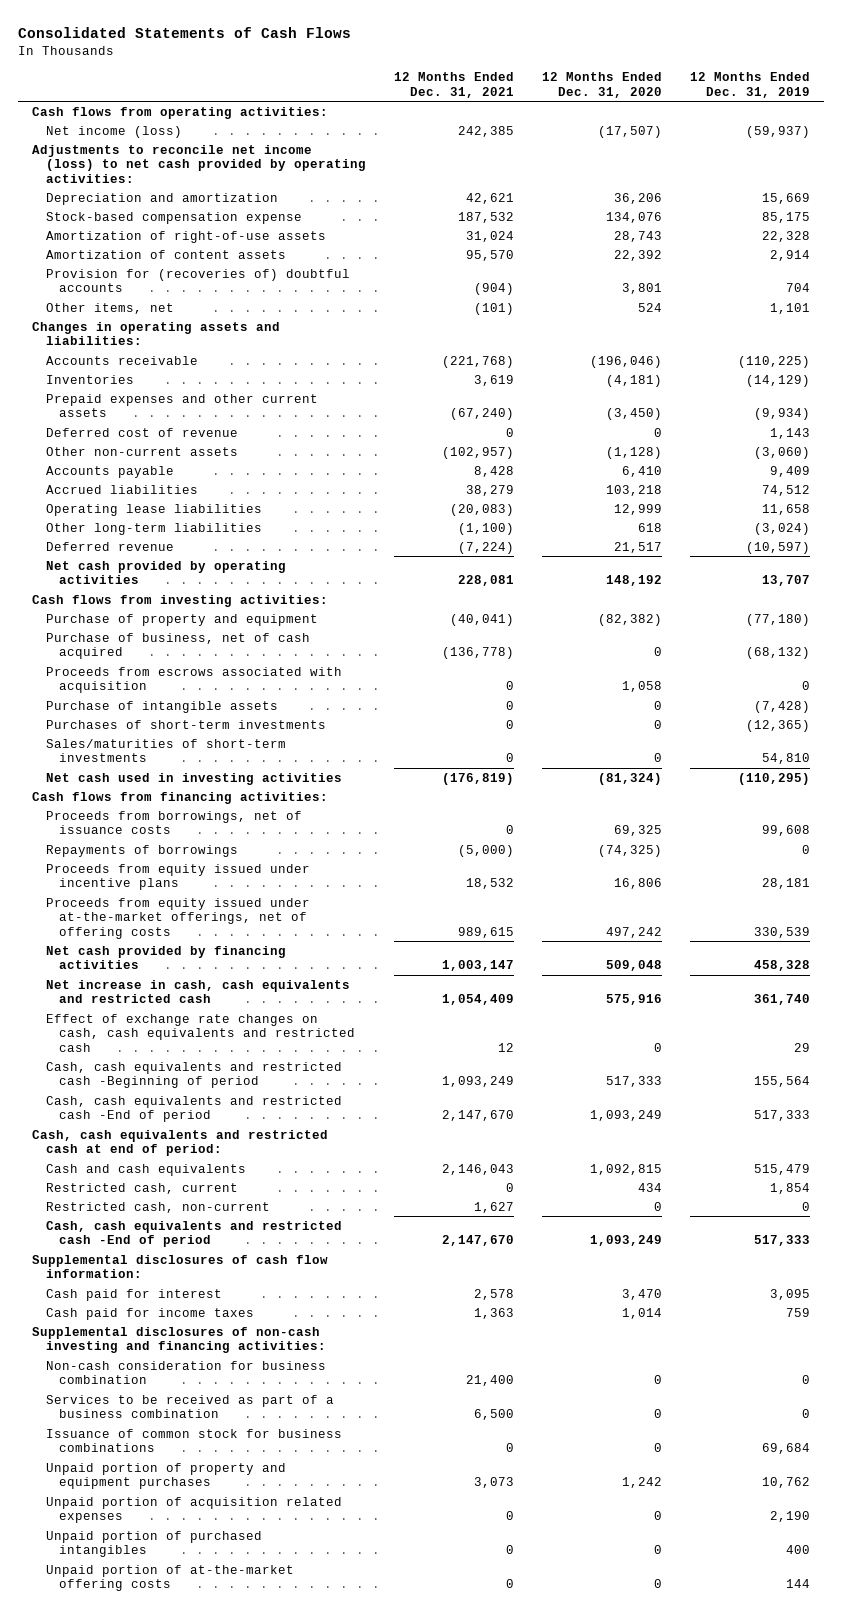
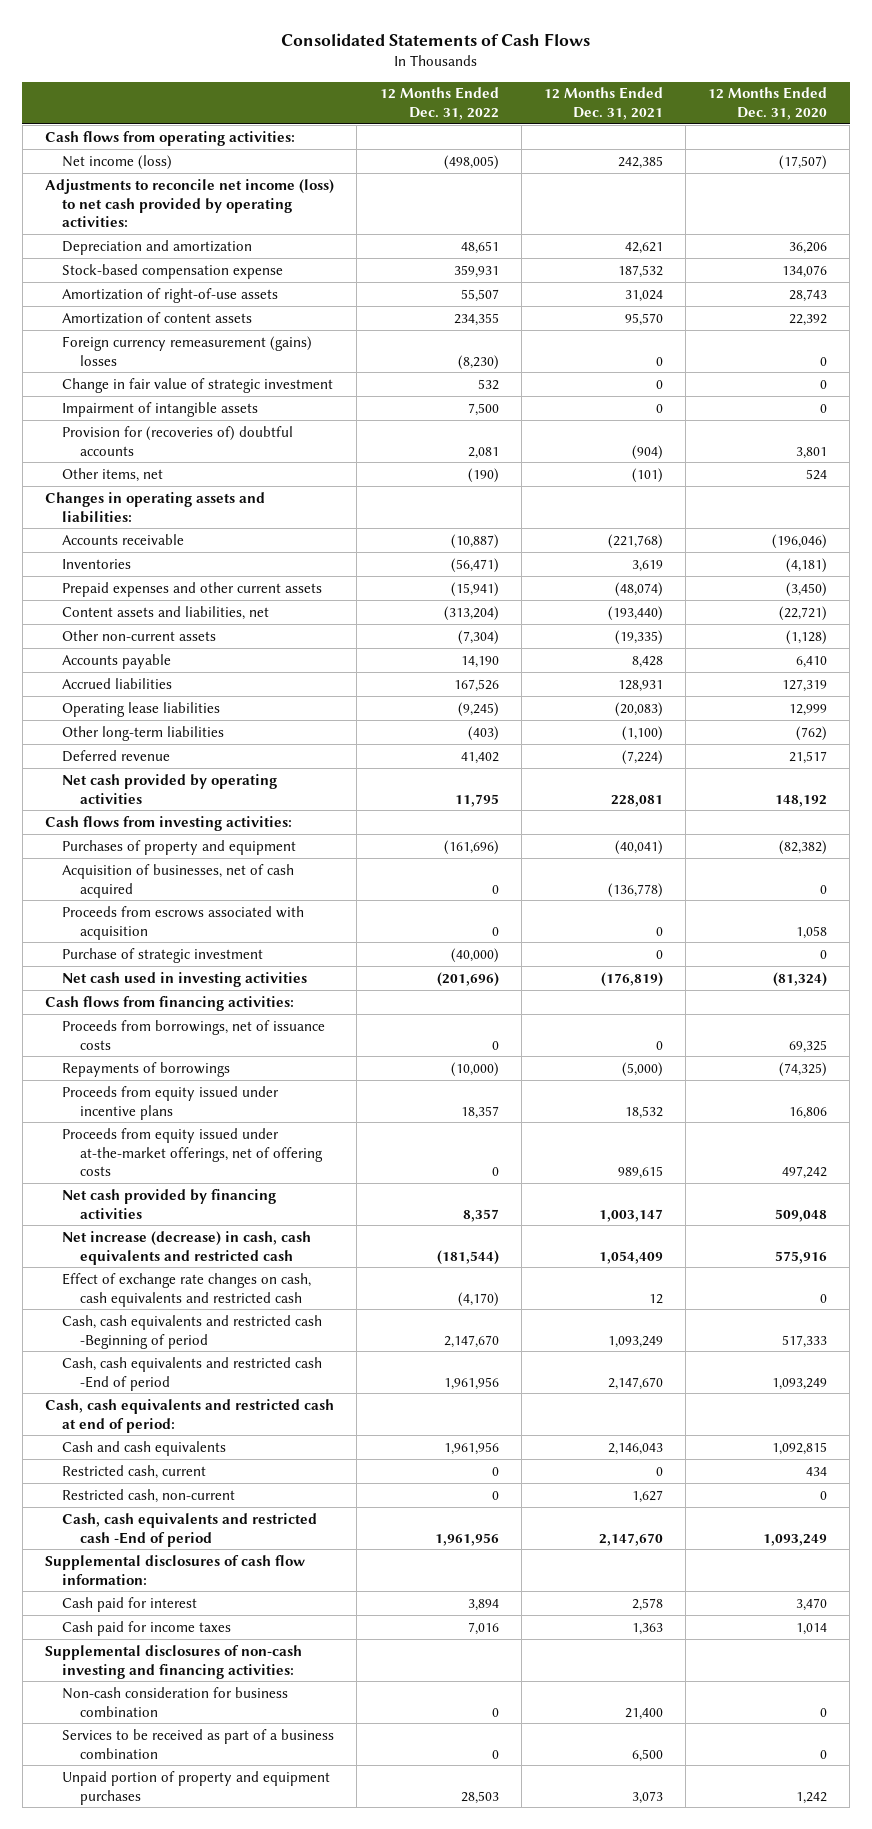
[689,72,810,98] 12 Months Ended Dec. 31, 2019 -> none
none -> [379,87,499,121] 12 Months Ended Dec. 31, 2022
none -> [62,335,313,366] Foreign currency remeasurement (gains) losses
none -> [62,377,334,393] Change in fair value of strategic investment
none -> [62,401,259,417] Impairment of intangible assets
[45,427,238,437] Deferred cost of revenue -> none
[449,408,514,421] (67,240) -> [614,581,663,597] (48,074)
none -> [62,605,270,620] Content assets and liabilities, net
[441,446,514,459] (102,957) -> [614,629,663,645] (19,335)
[465,484,514,496] 38,279 -> [617,679,663,692] 128,931
[605,484,662,496] 103,218 -> [782,678,828,692] 127,319
[637,522,662,532] 618 -> [796,725,828,741] (762)
[45,613,318,626] Purchase of property and equipment -> [62,839,297,855] Purchases of property and equipment
[45,632,310,660] Purchase of business, net of cash acquired -> [62,863,295,898] Acquisition of businesses, net of cash acquired
[45,700,278,713] Purchase of intangible assets -> none
[45,719,326,729] Purchases of short-term investments -> none
[45,738,286,763] Sales/maturities of short-term investments -> none
none -> [62,947,264,963] Purchase of strategic investment
[45,979,350,1004] Net increase in cash, cash equivalents and restricted cash -> [62,1230,312,1265] Net increase (decrease) in cash, cash equivalents and restricted cash
[45,1428,342,1453] Issuance of common stock for business combinations -> none
[45,1496,342,1524] Unpaid portion of acquisition related expenses -> none
[45,1530,262,1558] Unpaid portion of purchased intangibles -> none
[45,1564,294,1592] Unpaid portion of at-the-market offering costs -> none

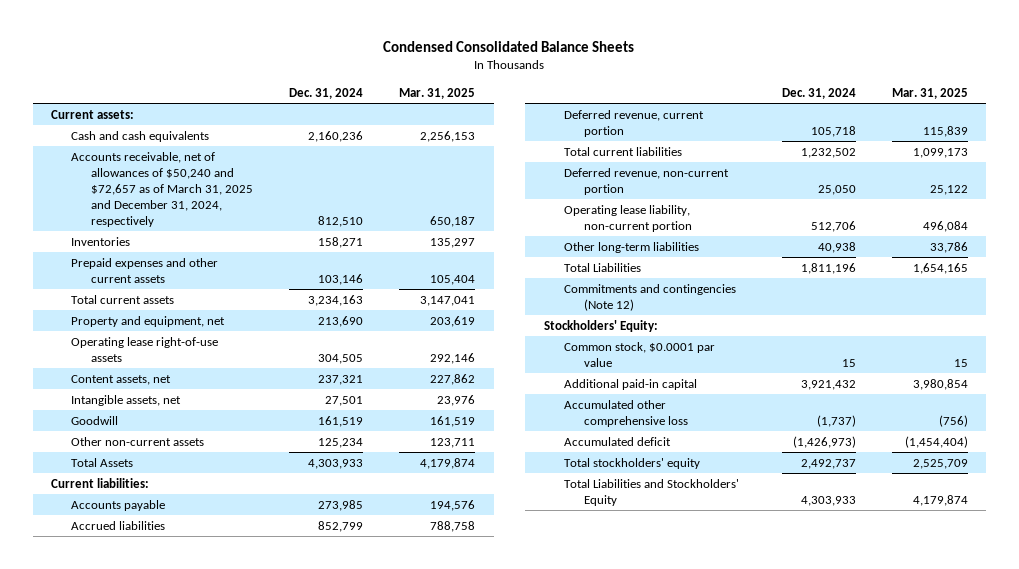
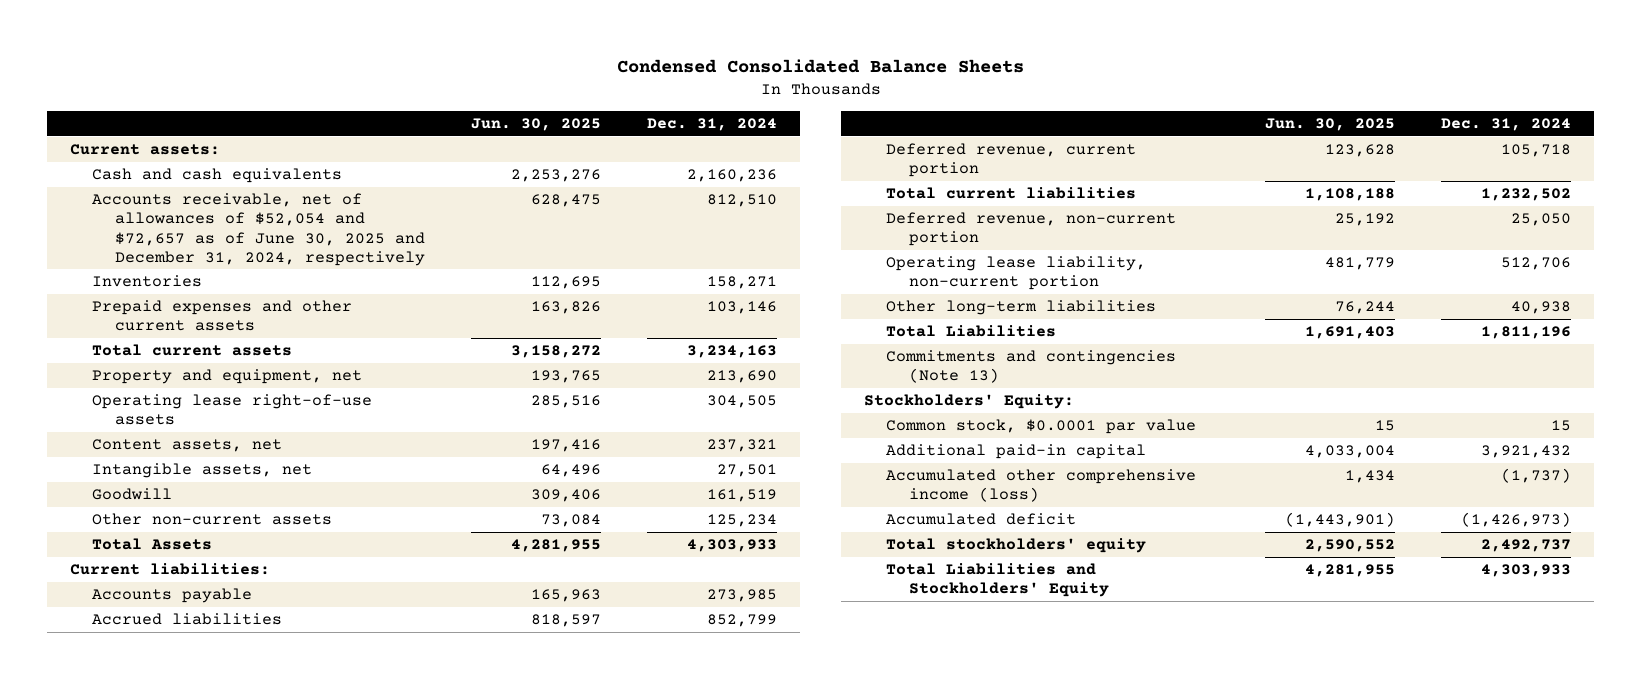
[399,87,476,99] Mar. 31, 2025 -> none
none -> [470,118,601,132] Jun. 30, 2025
[70,151,253,227] Accounts receivable, net of allowances of $50,240 and $72,657 as of March 31, 2025 and December 31, 2024, respectively -> [92,193,425,266] Accounts receivable, net of allowances of $52,054 and $72,657 as of June 30, 2025 and December 31, 2024, respectively
[563,283,736,311] Commitments and contingencies (Note 12) -> [886,350,1177,384] Commitments and contingencies (Note 13)
[563,399,688,427] Accumulated other comprehensive loss -> [886,469,1197,503] Accumulated other comprehensive income (loss)

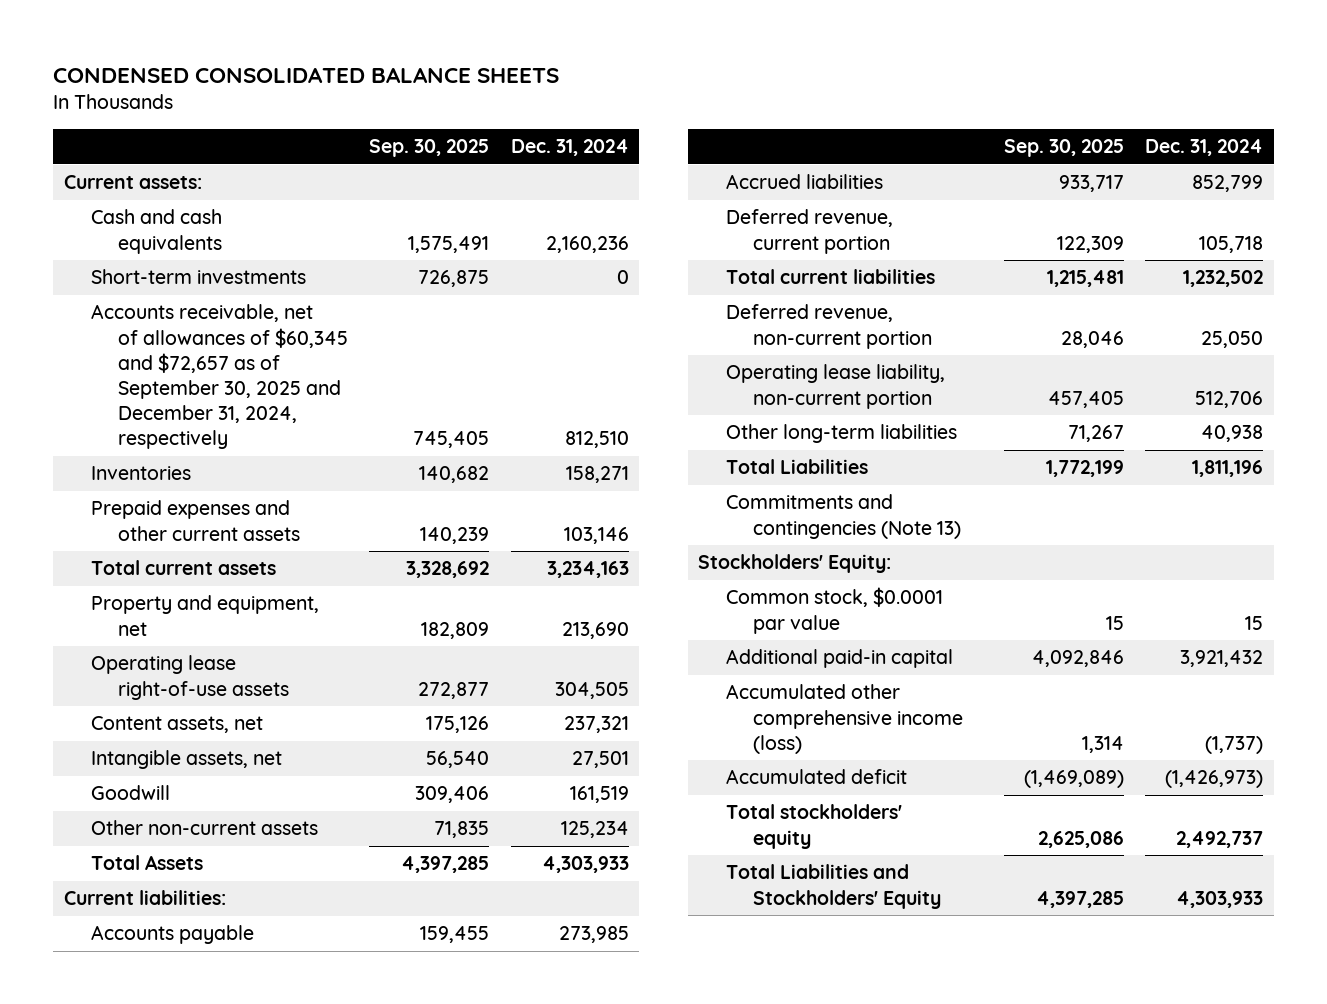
[616,59,1024,74] Condensed Consolidated Balance Sheets -> [53,67,560,84] CONDENSED CONSOLIDATED BALANCE SHEETS
[470,118,601,132] Jun. 30, 2025 -> none
none -> [369,139,490,158] Sep. 30, 2025
none -> [90,269,306,285] Short-term investments
[92,193,425,266] Accounts receivable, net of allowances of $52,054 and $72,657 as of June 30, 2025 and December 31, 2024, respectively -> [90,304,349,450] Accounts receivable, net of allowances of $60,345 and $72,657 as of September 30, 2025 and December 31, 2024, respectively

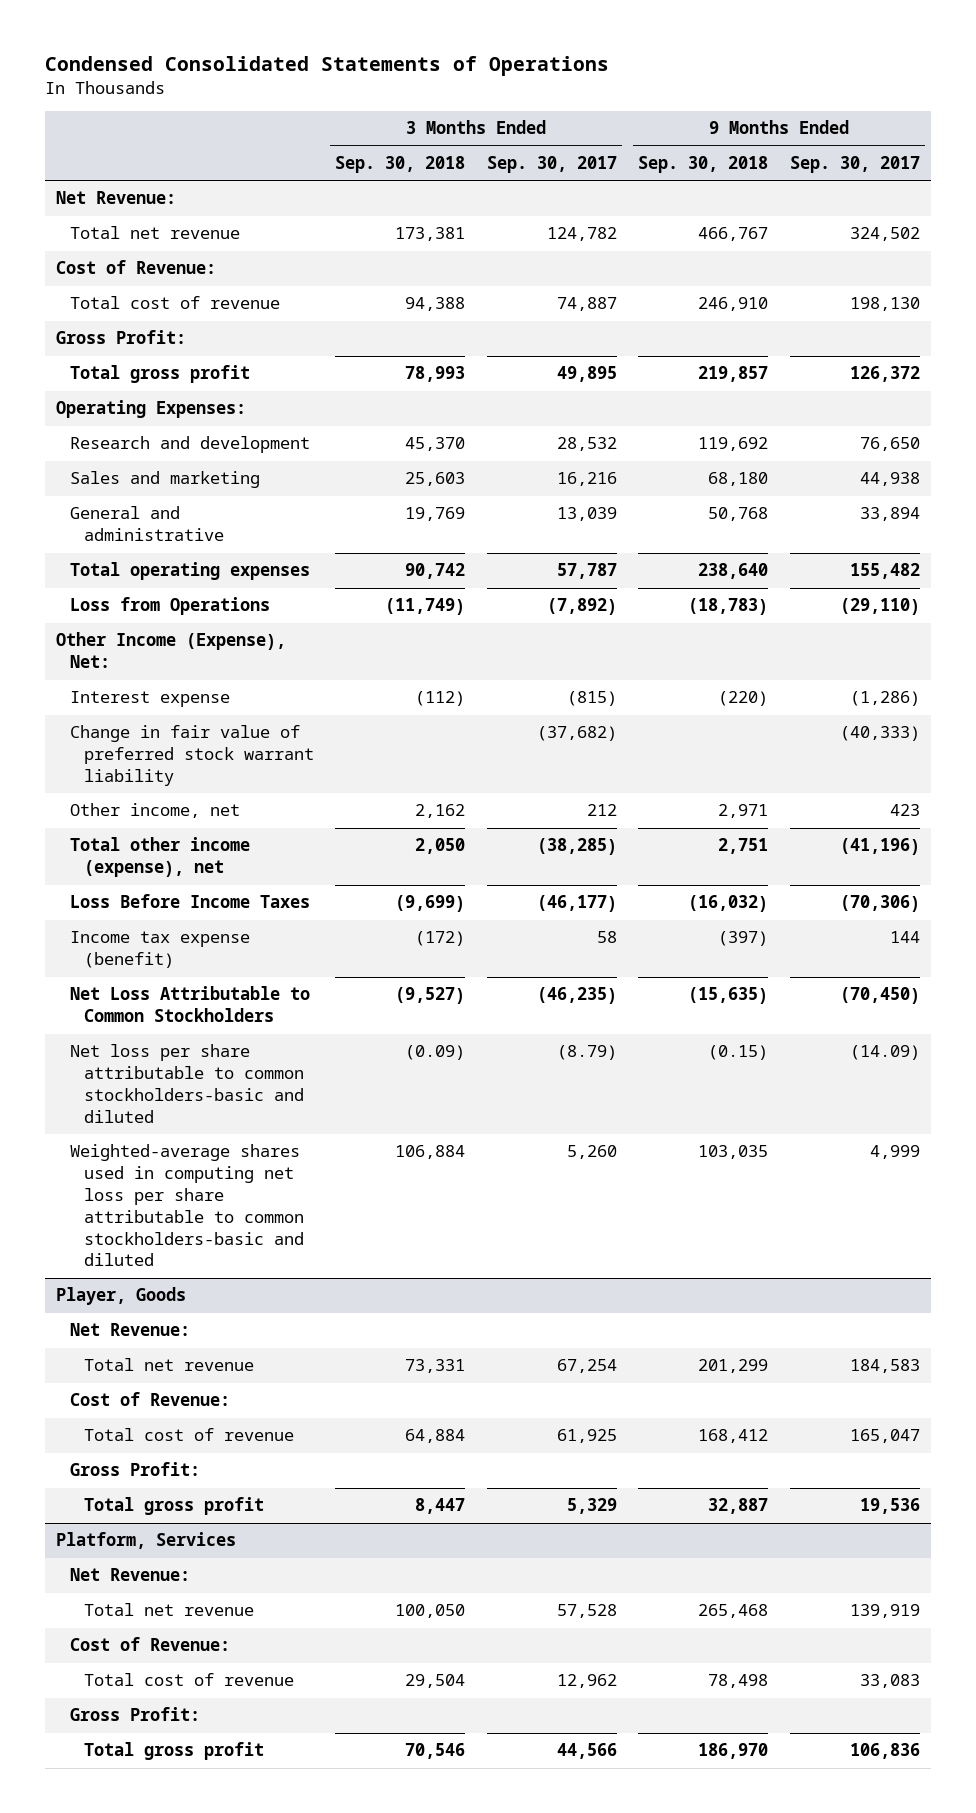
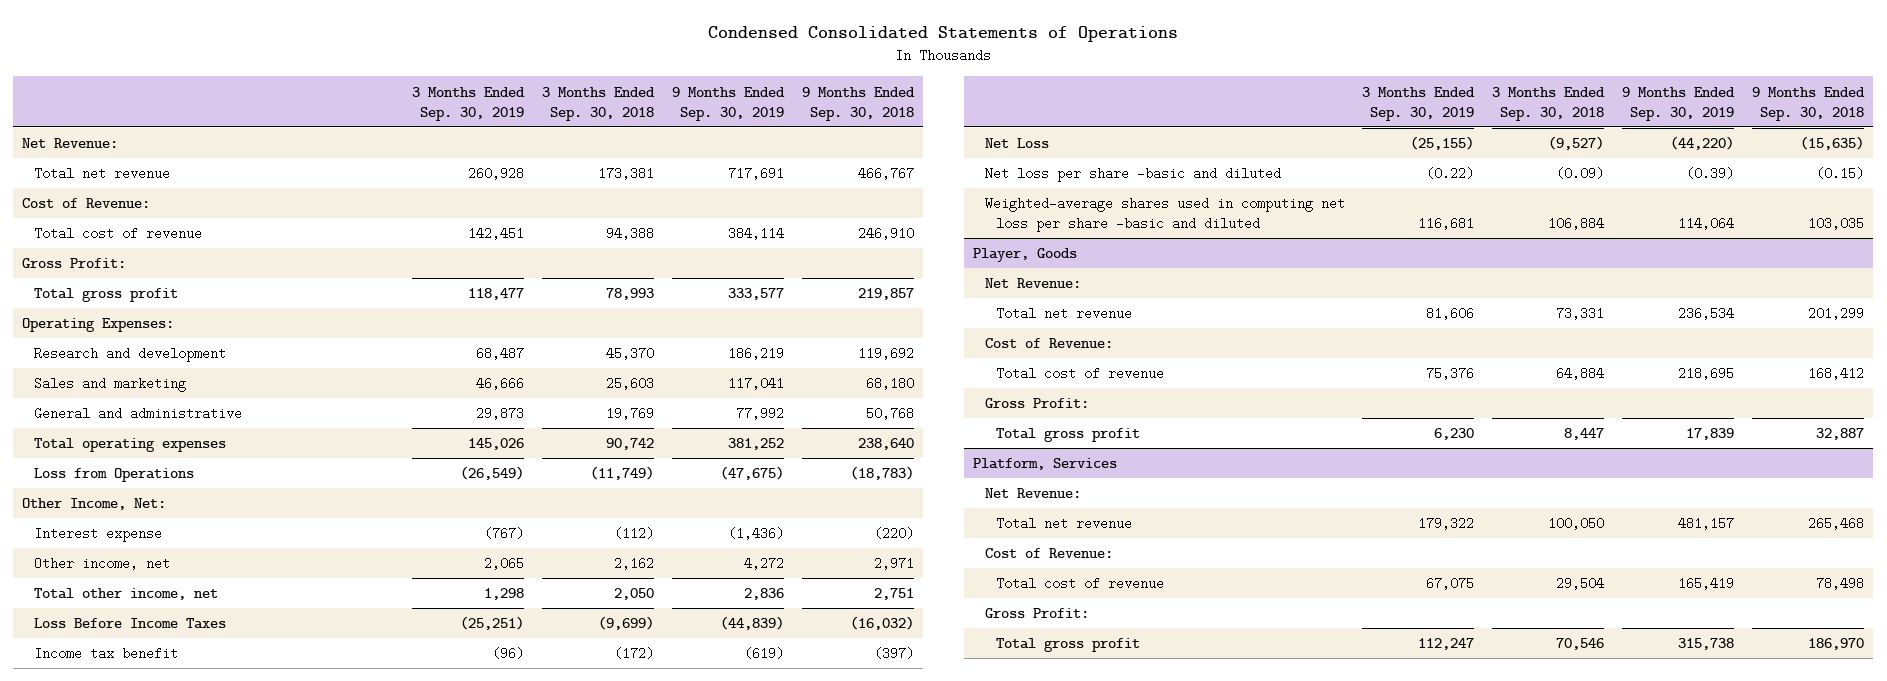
[486,155,617,173] Sep. 30, 2017 -> none
[789,155,920,173] Sep. 30, 2017 -> none
none -> [412,86,526,121] 3 Months Ended Sep. 30, 2019
none -> [672,86,786,121] 9 Months Ended Sep. 30, 2019
[55,632,286,669] Other Income (Expense), Net: -> [22,498,167,511] Other Income, Net:
[69,725,314,787] Change in fair value of preferred stock warrant liability -> none
[69,837,250,878] Total other income (expense), net -> [34,588,219,601] Total other income, net
[69,931,250,969] Income tax expense (benefit) -> [34,647,179,661] Income tax benefit
[69,986,310,1023] Net Loss Attributable to Common Stockholders -> [984,138,1049,149] Net Loss
[69,1044,304,1123] Net loss per share attributable to common stockholders-basic and diluted -> [984,167,1281,183] Net loss per share -basic and diluted
[69,1144,304,1267] Weighted-average shares used in computing net loss per share attributable to common stockholders-basic and diluted -> [984,197,1345,233] Weighted-average shares used in computing net loss per share -basic and diluted

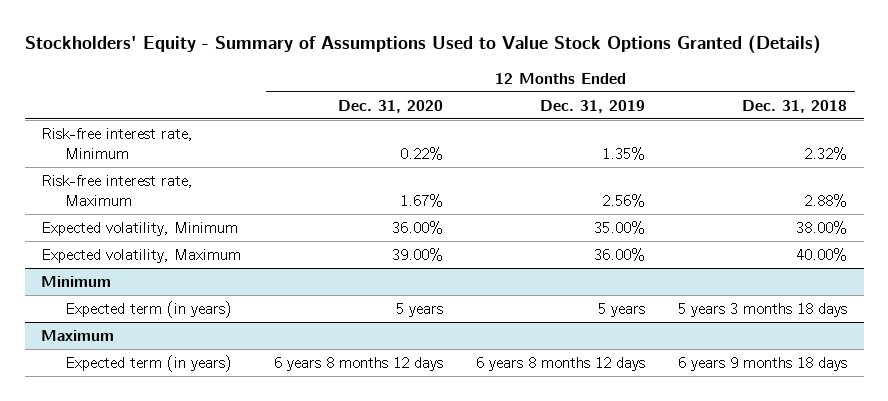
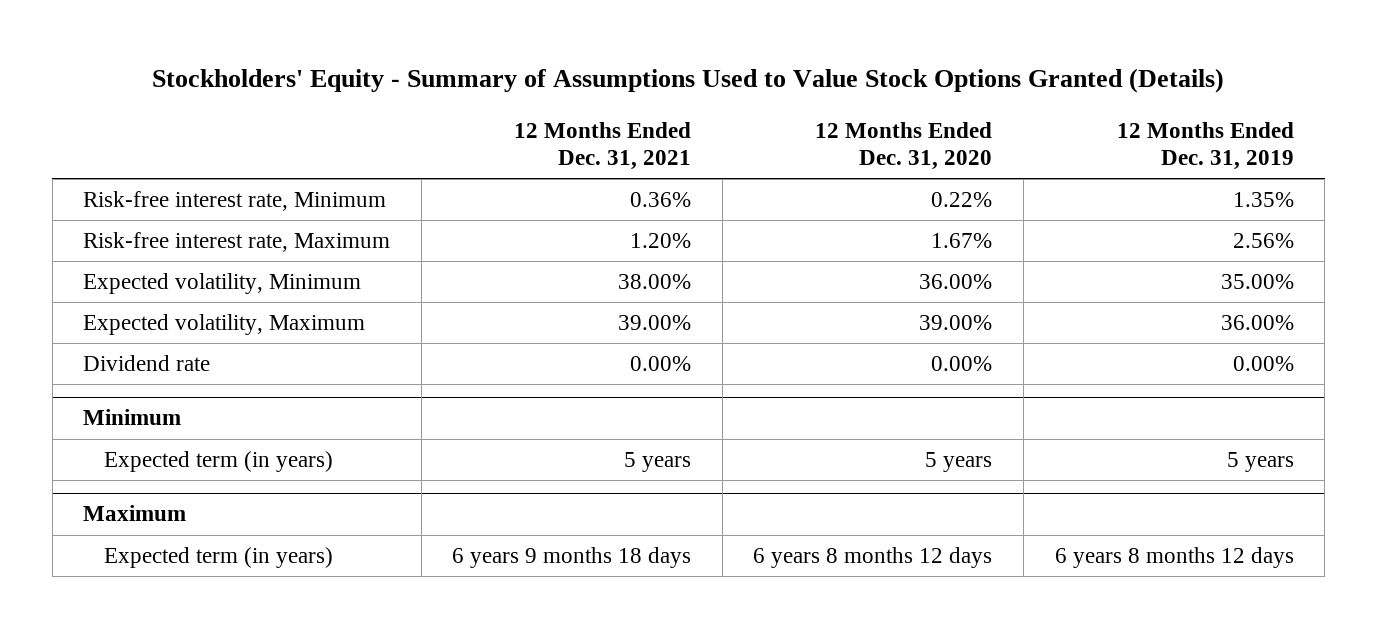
[742,99,848,113] Dec. 31, 2018 -> none
none -> [514,122,692,171] 12 Months Ended Dec. 31, 2021
none -> [83,354,211,371] Dividend rate

